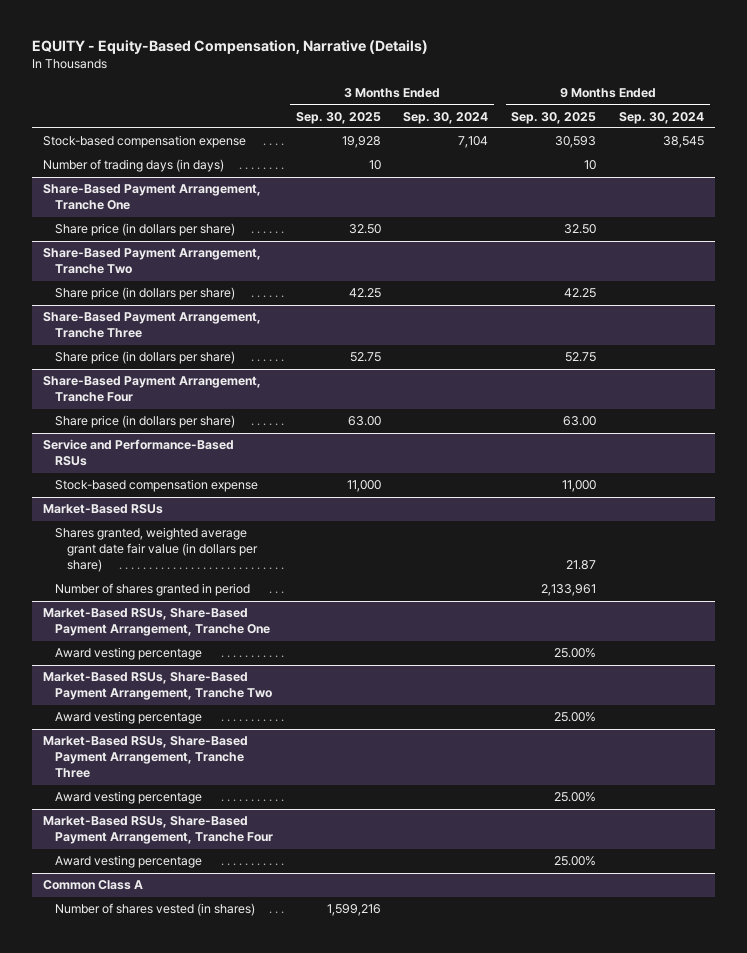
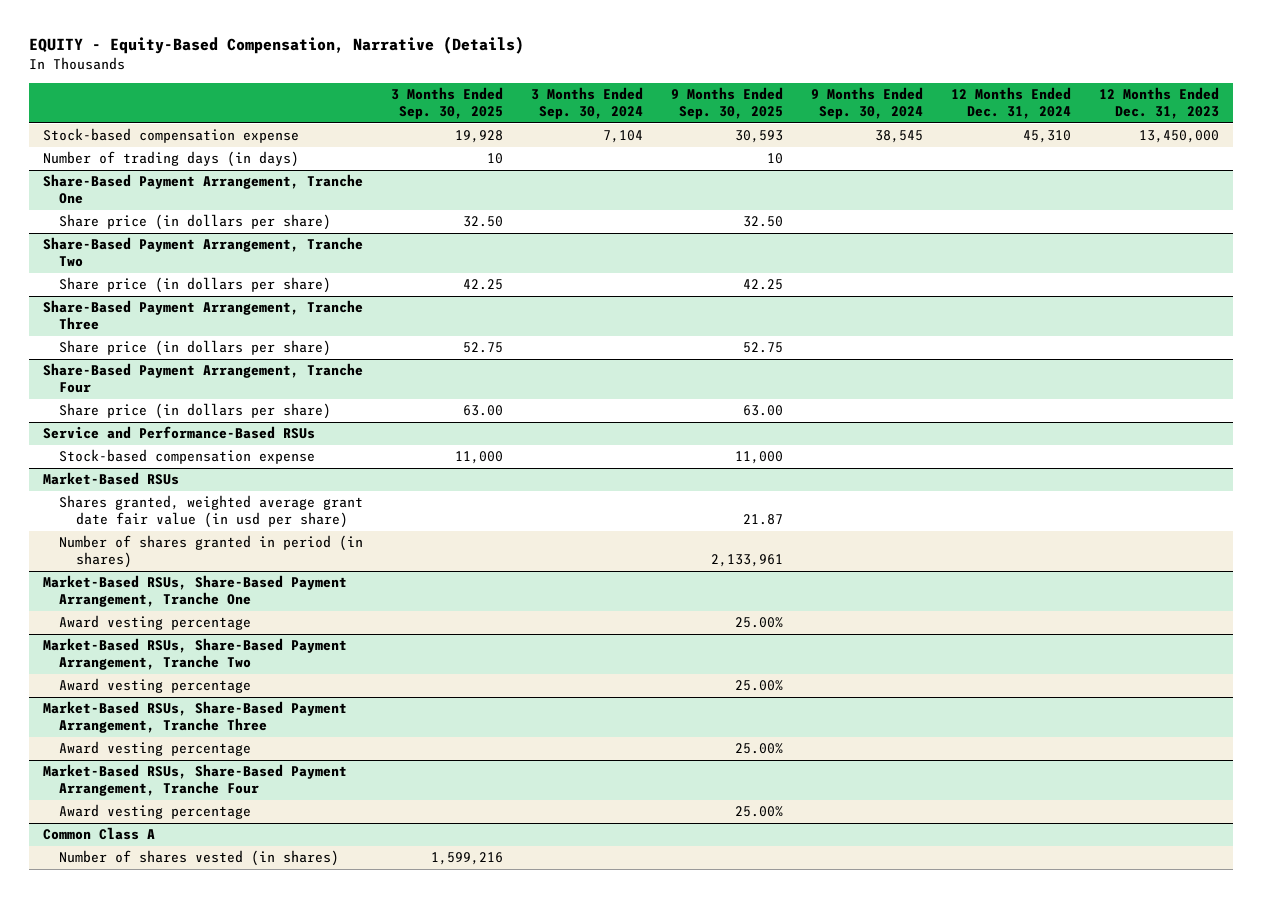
none -> [951,87,1072,120] 12 Months Ended Dec. 31, 2024
none -> [1099,87,1220,120] 12 Months Ended Dec. 31, 2023
[54,527,258,573] Shares granted, weighted average grant date fair value (in dollars per share) -> [59,495,364,529] Shares granted, weighted average grant date fair value (in usd per share)
[54,583,250,597] Number of shares granted in period -> [59,535,364,569] Number of shares granted in period (in shares)

